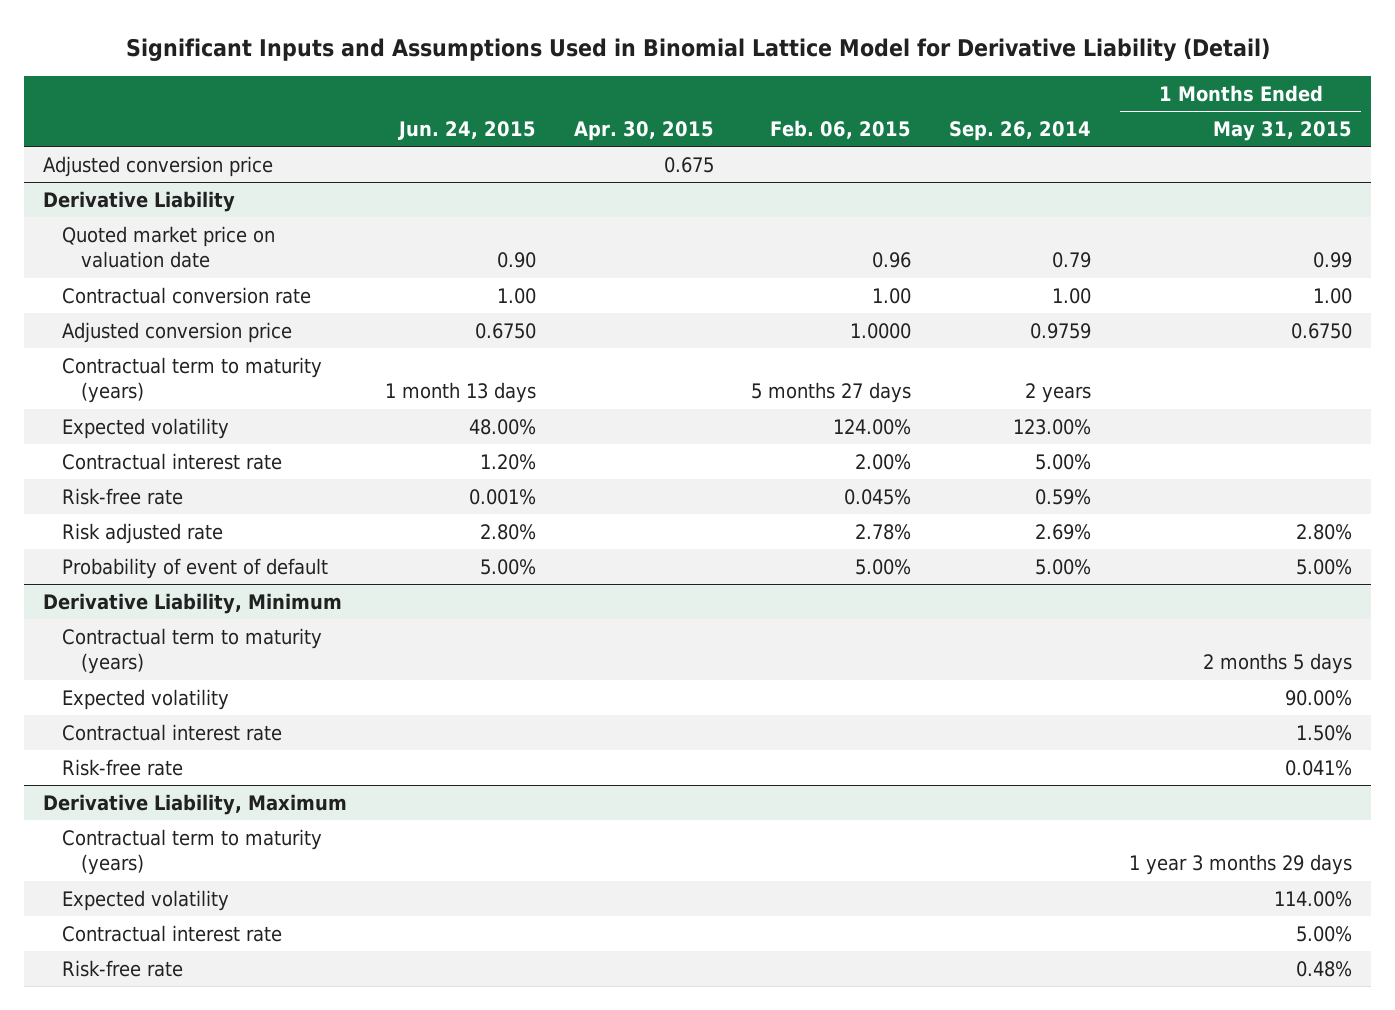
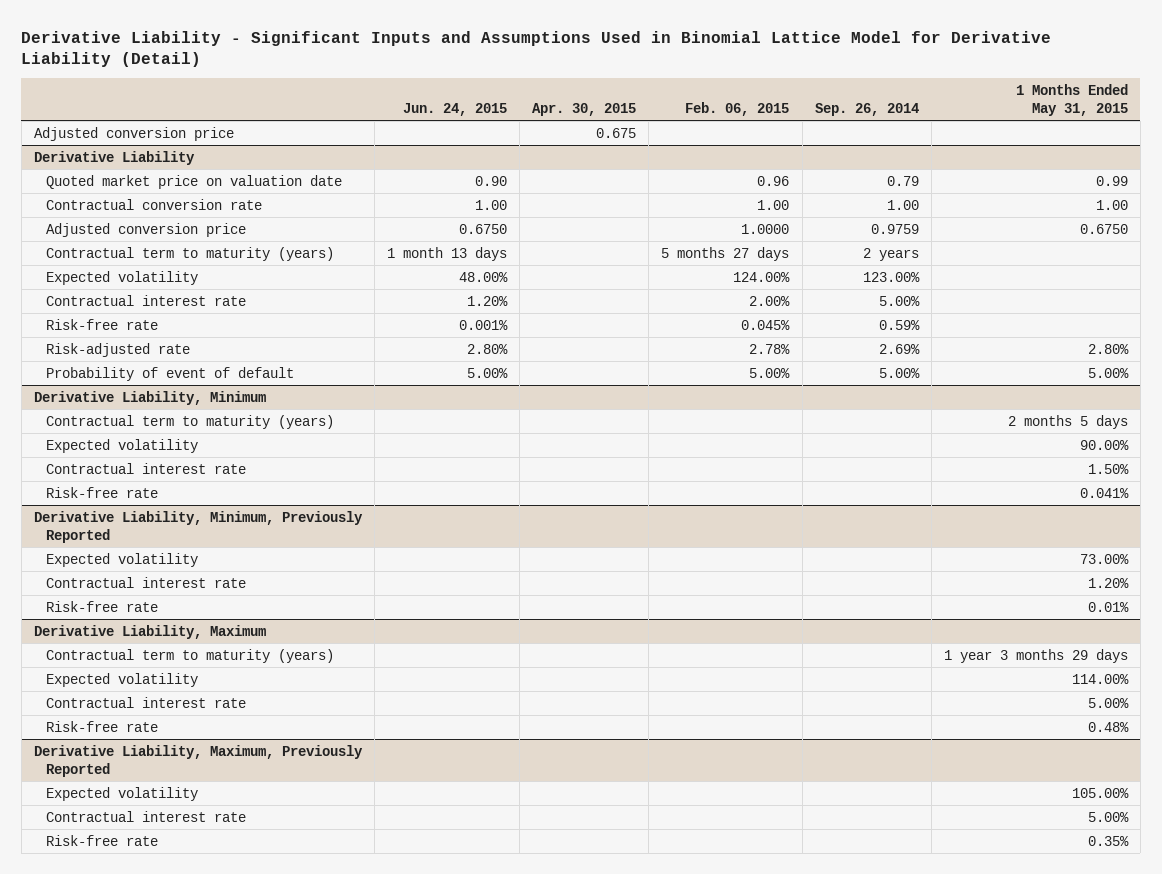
[125,37,1270,61] Significant Inputs and Assumptions Used in Binomial Lattice Model for Derivative Liability (Detail) -> [21,30,1052,68] Derivative Liability - Significant Inputs and Assumptions Used in Binomial Lattice Model for Derivative Liability (Detail)
[62,523,224,545] Risk adjusted rate -> [46,342,191,357] Risk-adjusted rate
none -> [33,510,363,543] Derivative Liability, Minimum, Previously Reported
none -> [46,552,199,567] Expected volatility
none -> [46,576,247,588] Contractual interest rate
none -> [46,600,159,612] Risk-free rate
none -> [33,744,363,777] Derivative Liability, Maximum, Previously Reported
none -> [46,786,199,801] Expected volatility
none -> [46,810,247,822] Contractual interest rate
none -> [46,834,159,846] Risk-free rate

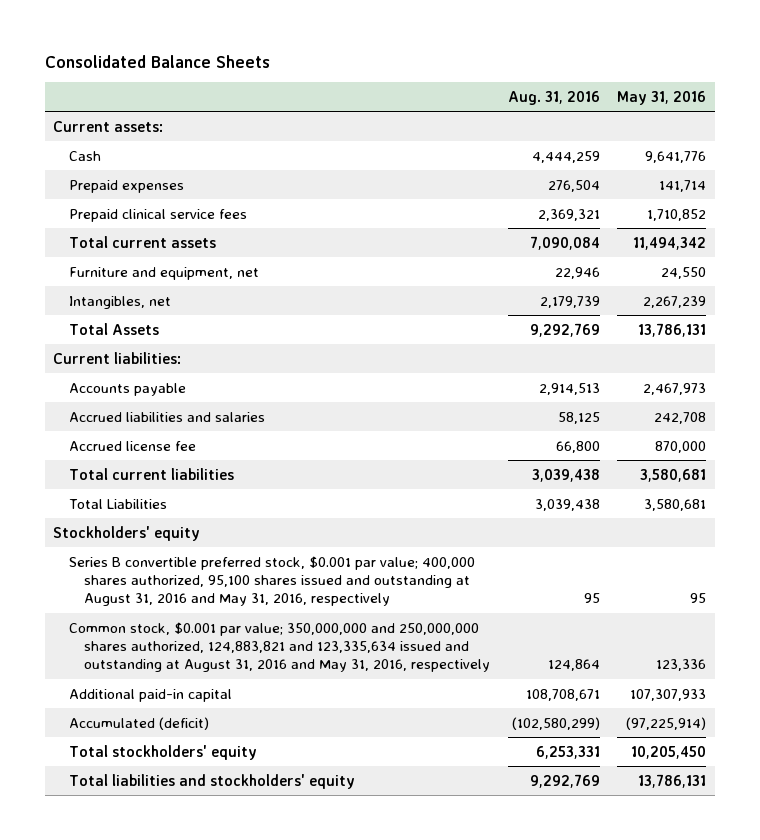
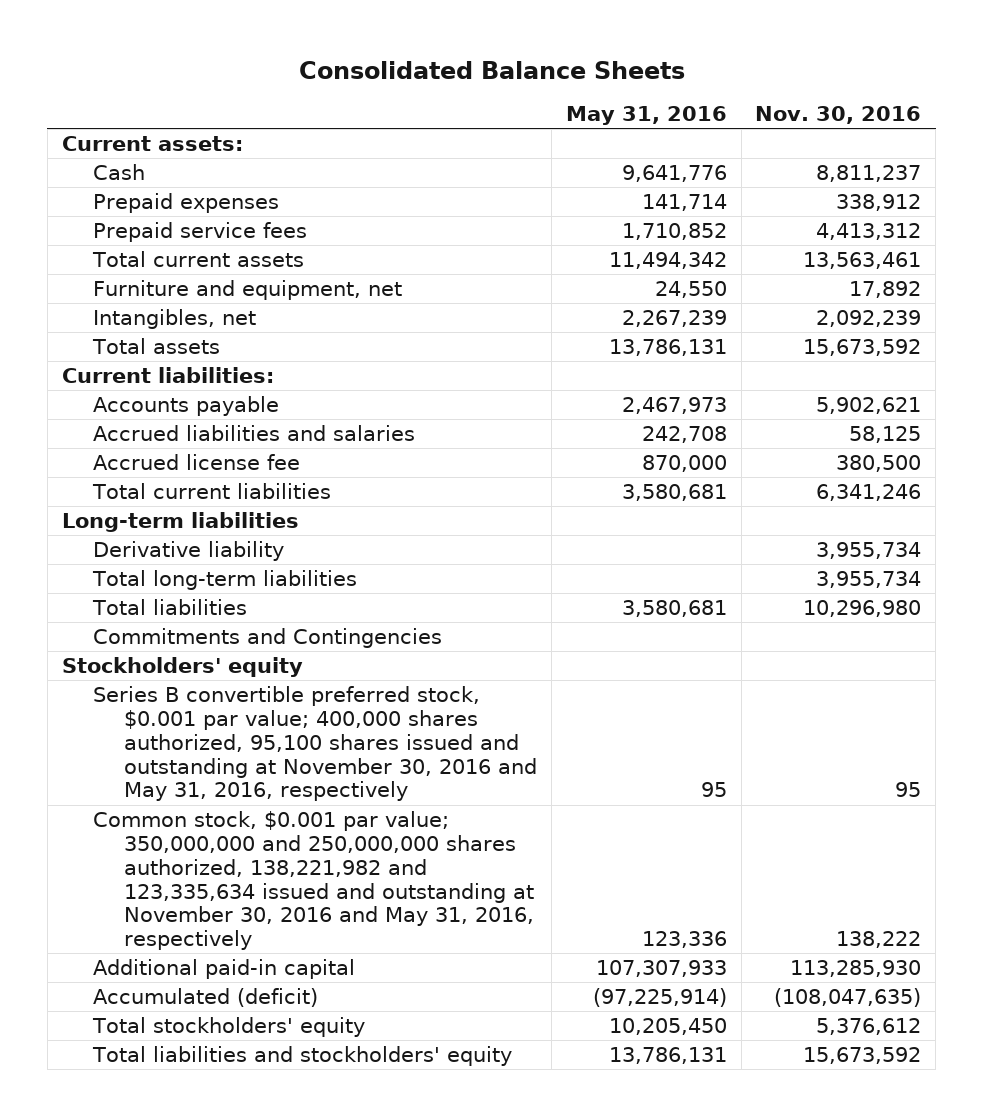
[507,90,600,105] Aug. 31, 2016 -> none
none -> [755,106,922,125] Nov. 30, 2016
[68,208,247,222] Prepaid clinical service fees -> [92,222,307,243] Prepaid service fees
[68,322,159,335] Total Assets -> [91,338,220,355] Total assets
none -> [61,512,299,533] Long-term liabilities
none -> [92,541,284,562] Derivative liability
none -> [91,570,357,591] Total long-term liabilities
[68,498,167,509] Total Liabilities -> [91,599,247,616] Total liabilities
none -> [92,628,442,649] Commitments and Contingencies
[68,555,475,607] Series B convertible preferred stock, $0.001 par value; 400,000 shares authorized, 95,100 shares issued and outstanding at August 31, 2016 and May 31, 2016, respectively -> [92,686,538,802] Series B convertible preferred stock, $0.001 par value; 400,000 shares authorized, 95,100 shares issued and outstanding at November 30, 2016 and May 31, 2016, respectively
[68,621,490,673] Common stock, $0.001 par value; 350,000,000 and 250,000,000 shares authorized, 124,883,821 and 123,335,634 issued and outstanding at August 31, 2016 and May 31, 2016, respectively -> [92,811,535,951] Common stock, $0.001 par value; 350,000,000 and 250,000,000 shares authorized, 138,221,982 and 123,335,634 issued and outstanding at November 30, 2016 and May 31, 2016, respectively

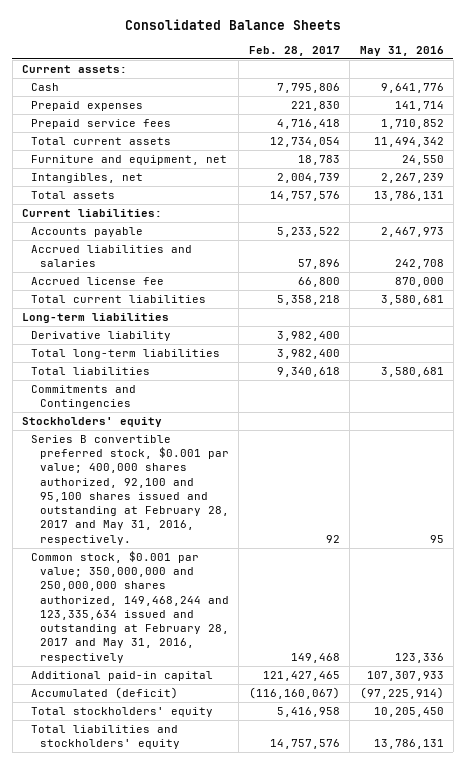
[755,106,922,125] Nov. 30, 2016 -> none
none -> [248,45,340,56] Feb. 28, 2017
[92,686,538,802] Series B convertible preferred stock, $0.001 par value; 400,000 shares authorized, 95,100 shares issued and outstanding at November 30, 2016 and May 31, 2016, respectively -> [31,435,230,545] Series B convertible preferred stock, $0.001 par value; 400,000 shares authorized, 92,100 and 95,100 shares issued and outstanding at February 28, 2017 and May 31, 2016, respectively.
[92,811,535,951] Common stock, $0.001 par value; 350,000,000 and 250,000,000 shares authorized, 138,221,982 and 123,335,634 issued and outstanding at November 30, 2016 and May 31, 2016, respectively -> [31,551,230,663] Common stock, $0.001 par value; 350,000,000 and 250,000,000 shares authorized, 149,468,244 and 123,335,634 issued and outstanding at February 28, 2017 and May 31, 2016, respectively

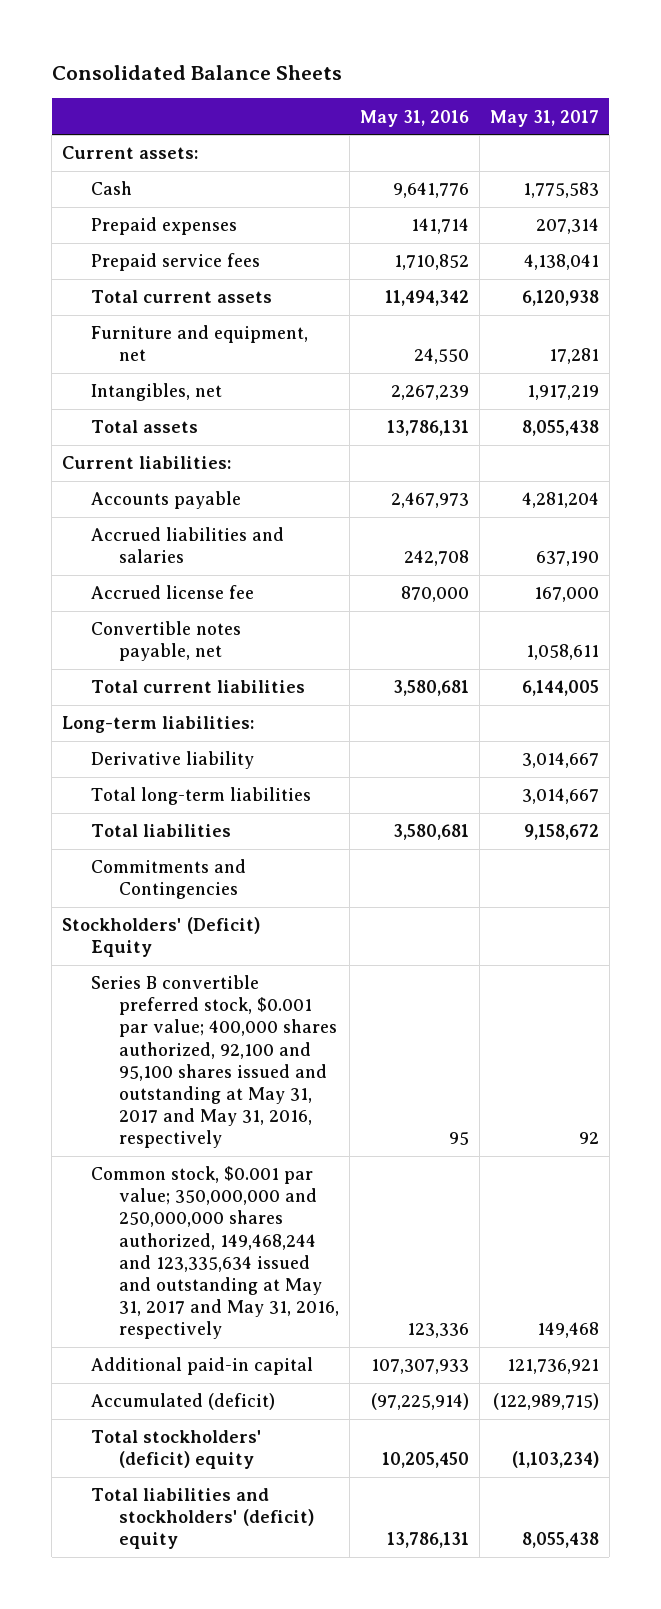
[248,45,340,56] Feb. 28, 2017 -> none
none -> [489,109,599,127] May 31, 2017
none -> [90,621,241,662] Convertible notes payable, net
[22,313,170,324] Long-term liabilities -> [62,716,255,734] Long-term liabilities:
[22,417,163,428] Stockholders' equity -> [62,917,261,958] Stockholders' (Deficit) Equity
[31,435,230,545] Series B convertible preferred stock, $0.001 par value; 400,000 shares authorized, 92,100 and 95,100 shares issued and outstanding at February 28, 2017 and May 31, 2016, respectively. -> [90,975,337,1149] Series B convertible preferred stock, $0.001 par value; 400,000 shares authorized, 92,100 and 95,100 shares issued and outstanding at May 31, 2017 and May 31, 2016, respectively
[31,551,230,663] Common stock, $0.001 par value; 350,000,000 and 250,000,000 shares authorized, 149,468,244 and 123,335,634 issued and outstanding at February 28, 2017 and May 31, 2016, respectively -> [90,1166,339,1340] Common stock, $0.001 par value; 350,000,000 and 250,000,000 shares authorized, 149,468,244 and 123,335,634 issued and outstanding at May 31, 2017 and May 31, 2016, respectively
[31,707,214,718] Total stockholders' equity -> [90,1430,262,1470] Total stockholders' (deficit) equity
[31,725,181,750] Total liabilities and stockholders' equity -> [90,1488,314,1550] Total liabilities and stockholders' (deficit) equity

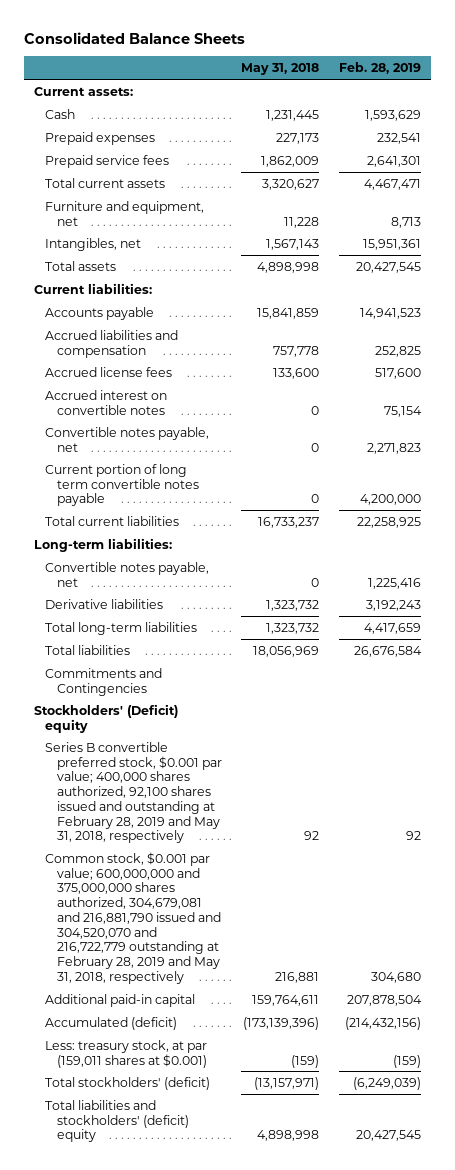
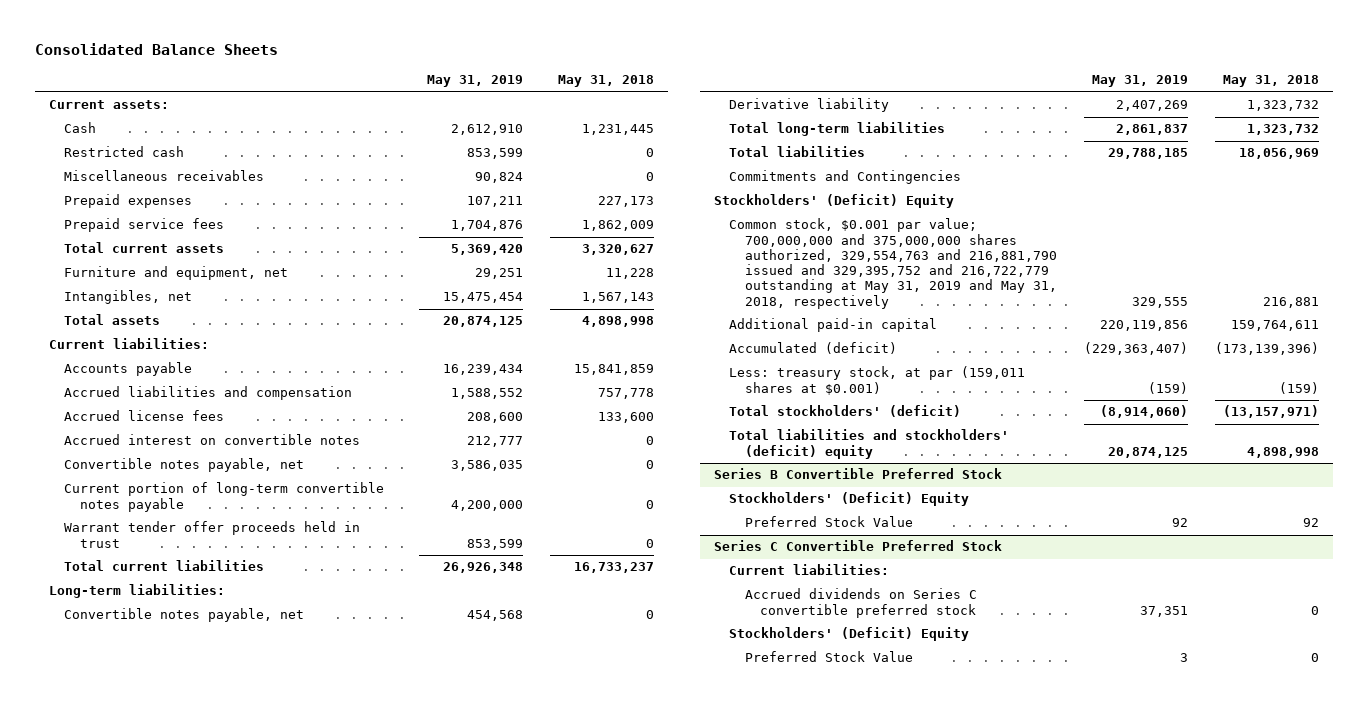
[338,62,421,75] Feb. 28, 2019 -> none
none -> [427,75,524,88] May 31, 2019
none -> [64,146,185,158] Restricted cash
none -> [64,170,265,182] Miscellaneous receivables
[45,463,199,507] Current portion of long term convertible notes payable -> [64,482,385,512] Current portion of long-term convertible notes payable
none -> [64,521,361,548] Warrant tender offer proceeds held in trust
[45,598,164,609] Derivative liabilities -> [729,98,890,113] Derivative liability
[45,741,222,844] Series B convertible preferred stock, $0.001 par value; 400,000 shares authorized, 92,100 shares issued and outstanding at February 28, 2019 and May 31, 2018, respectively -> none
[34,703,179,733] Stockholders' (Deficit) equity -> [713,194,954,209] Stockholders' (Deficit) Equity
[45,851,221,984] Common stock, $0.001 par value; 600,000,000 and 375,000,000 shares authorized, 304,679,081 and 216,881,790 issued and 304,520,070 and 216,722,779 outstanding at February 28, 2019 and May 31, 2018, respectively -> [729,218,1057,309] Common stock, $0.001 par value; 700,000,000 and 375,000,000 shares authorized, 329,554,763 and 216,881,790 issued and 329,395,752 and 216,722,779 outstanding at May 31, 2019 and May 31, 2018, respectively
none -> [713,468,1002,480] Series B Convertible Preferred Stock
none -> [729,492,970,507] Stockholders' (Deficit) Equity
none -> [744,516,913,528] Preferred Stock Value
none -> [713,540,1002,552] Series C Convertible Preferred Stock
none -> [729,564,890,576] Current liabilities:
none -> [744,588,977,618] Accrued dividends on Series C convertible preferred stock
none -> [729,627,970,642] Stockholders' (Deficit) Equity
none -> [744,651,913,663] Preferred Stock Value

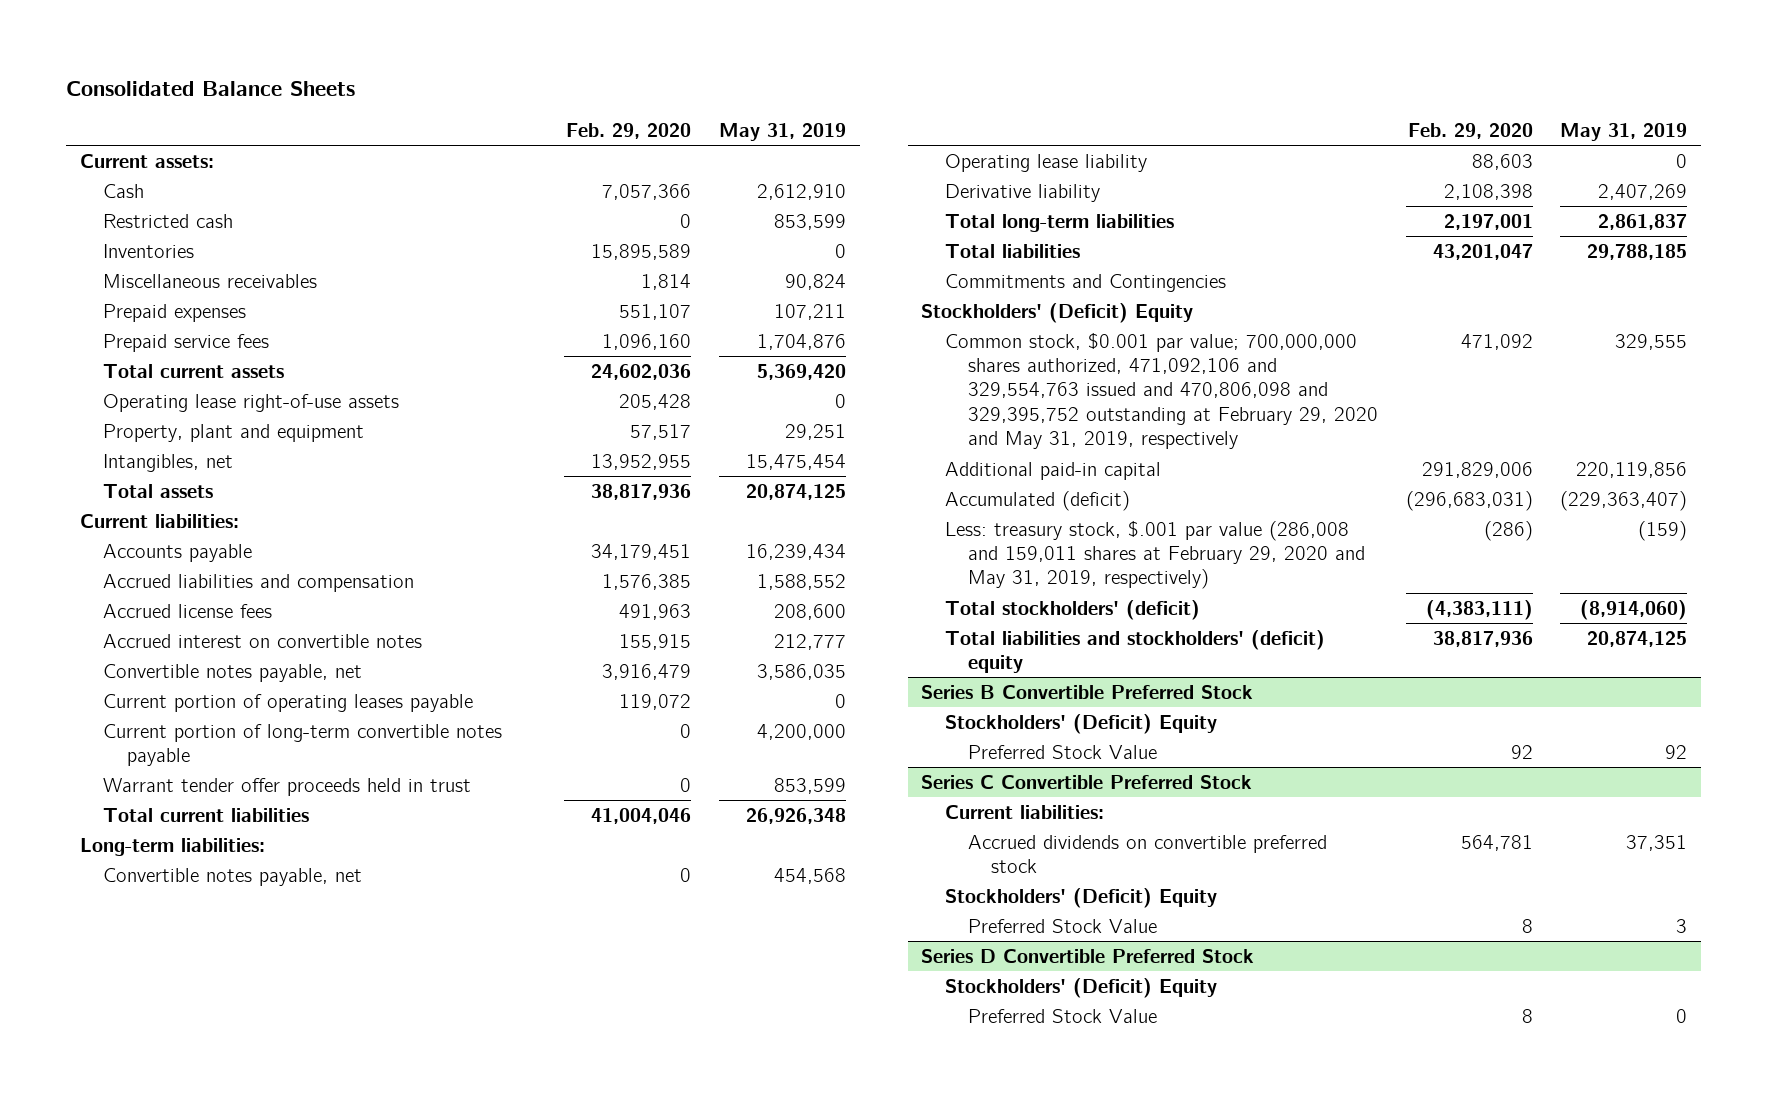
[558,75,655,88] May 31, 2018 -> none
none -> [566,123,692,140] Feb. 29, 2020
none -> [103,243,195,258] Inventories
none -> [103,393,400,412] Operating lease right-of-use assets
[64,266,289,281] Furniture and equipment, net -> [103,423,365,442] Property, plant and equipment
none -> [103,693,474,712] Current portion of operating leases payable
none -> [944,153,1147,172] Operating lease liability
[729,218,1057,309] Common stock, $0.001 par value; 700,000,000 and 375,000,000 shares authorized, 329,554,763 and 216,881,790 issued and 329,395,752 and 216,722,779 outstanding at May 31, 2019 and May 31, 2018, respectively -> [944,332,1379,450] Common stock, $0.001 par value; 700,000,000 shares authorized, 471,092,106 and 329,554,763 issued and 470,806,098 and 329,395,752 outstanding at February 29, 2020 and May 31, 2019, respectively
[729,366,1026,395] Less: treasury stock, at par (159,011 shares at $0.001) -> [944,520,1366,590] Less: treasury stock, $.001 par value (286,008 and 159,011 shares at February 29, 2020 and May 31, 2019, respectively)
[744,588,977,618] Accrued dividends on Series C convertible preferred stock -> [968,834,1328,873] Accrued dividends on convertible preferred stock
none -> [921,948,1255,963] Series D Convertible Preferred Stock
none -> [944,977,1217,998] Stockholders' (Deficit) Equity
none -> [968,1008,1158,1023] Preferred Stock Value

